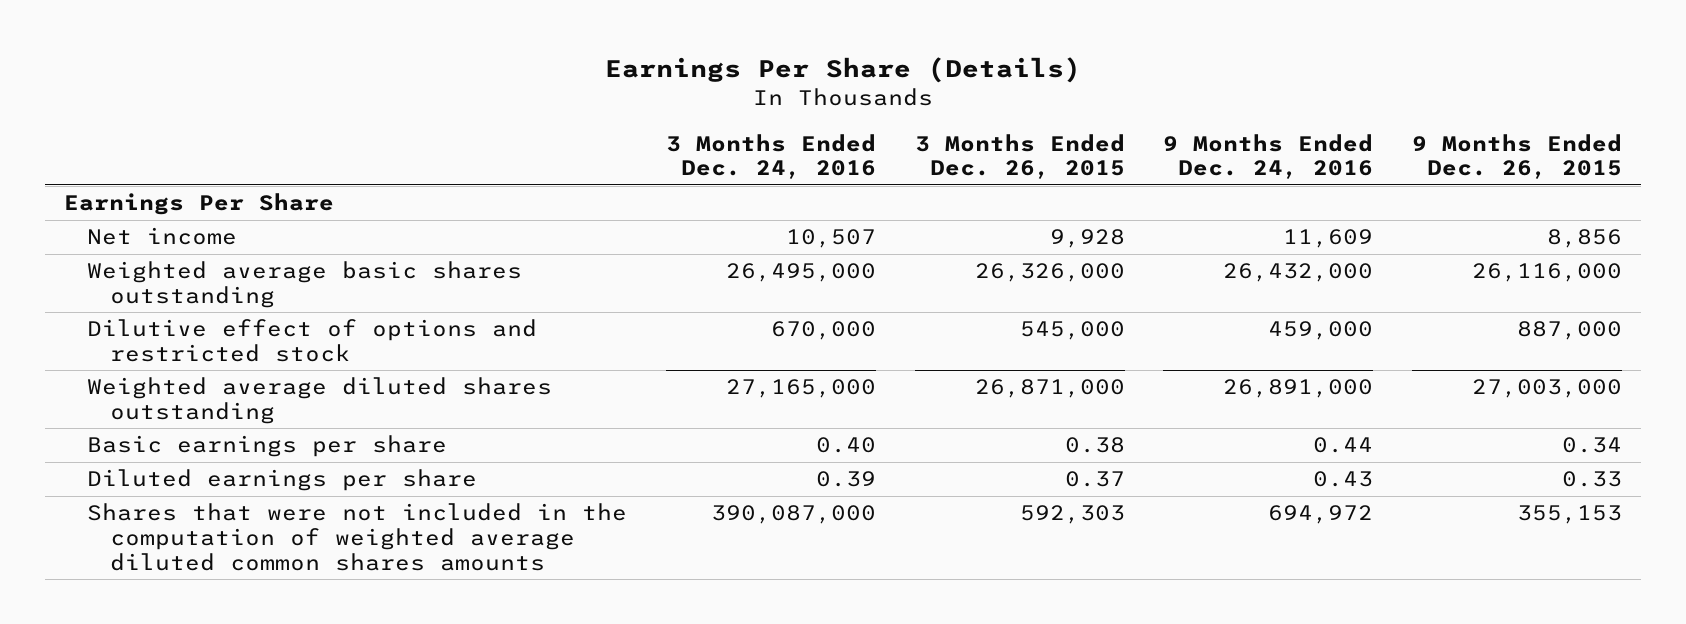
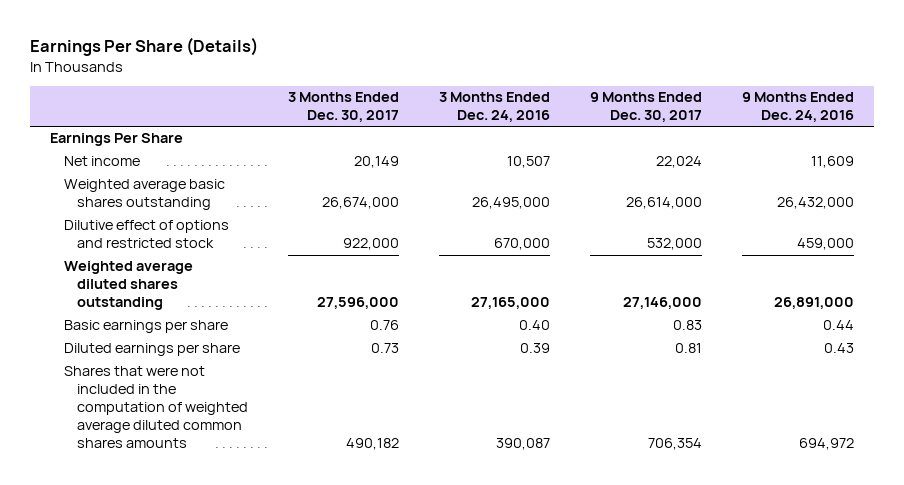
[914,133,1125,180] 3 Months Ended Dec. 26, 2015 -> none
[1411,133,1622,180] 9 Months Ended Dec. 26, 2015 -> none
none -> [288,92,400,123] 3 Months Ended Dec. 30, 2017
none -> [590,92,703,123] 9 Months Ended Dec. 30, 2017
[710,505,876,525] 390,087,000 -> [496,438,551,451] 390,087

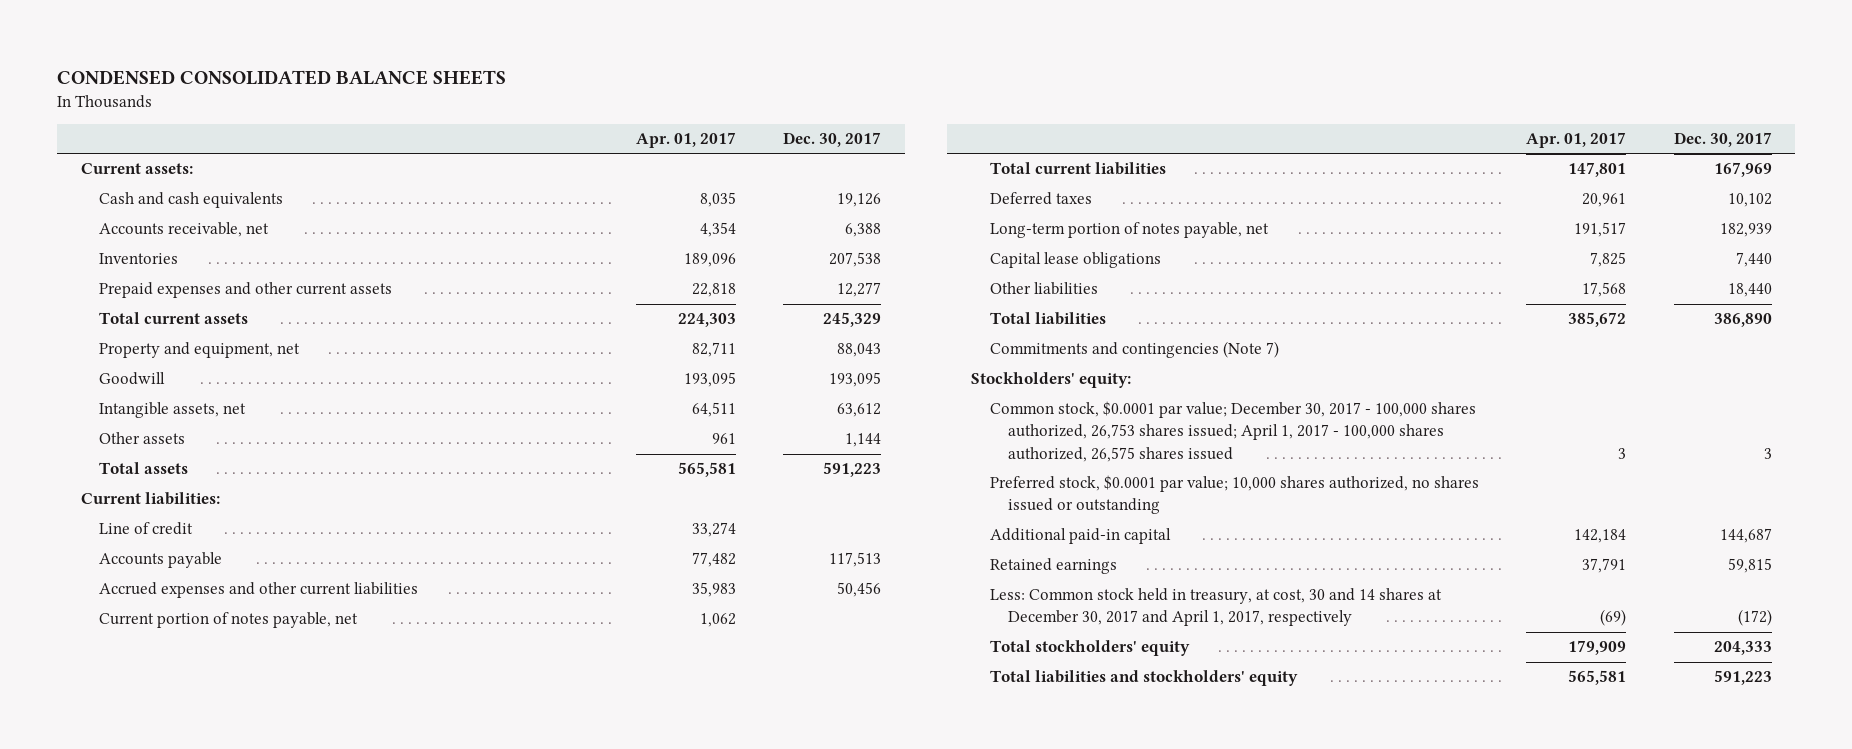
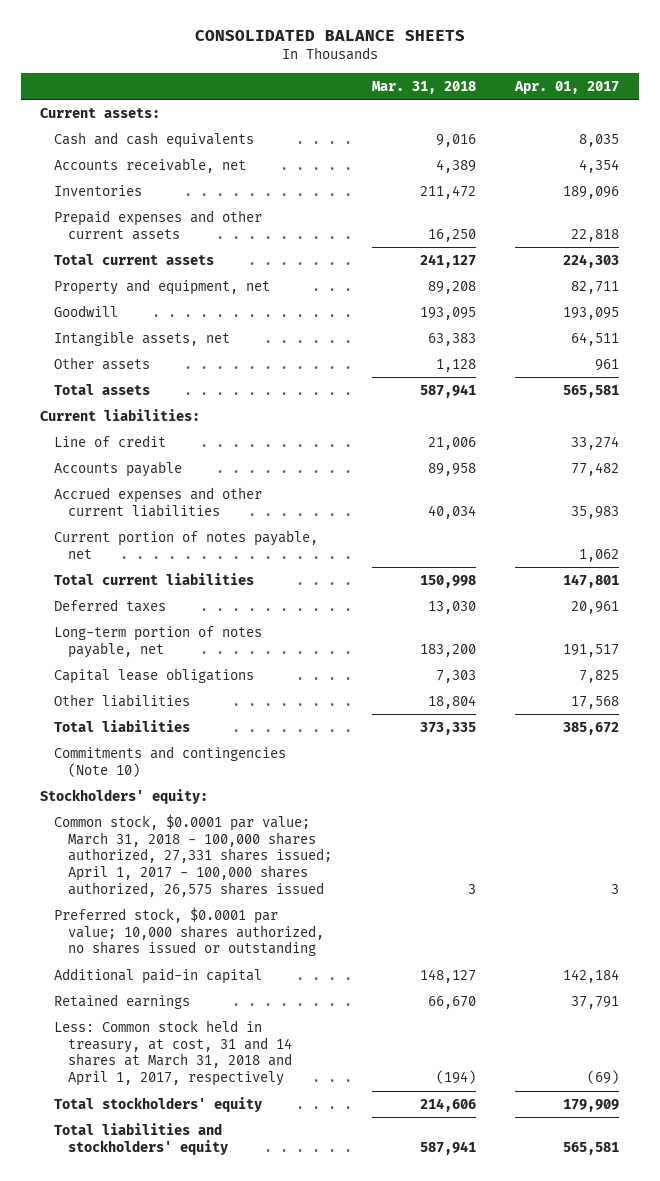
[57,69,507,85] CONDENSED CONSOLIDATED BALANCE SHEETS -> [194,30,465,42] CONSOLIDATED BALANCE SHEETS
[783,132,882,148] Dec. 30, 2017 -> none
none -> [371,80,476,94] Mar. 31, 2018
[989,341,1279,359] Commitments and contingencies (Note 7) -> [54,745,287,777] Commitments and contingencies (Note 10)
[989,401,1476,462] Common stock, $0.0001 par value; December 30, 2017 - 100,000 shares authorized, 26,753 shares issued; April 1, 2017 - 100,000 shares authorized, 26,575 shares issued -> [54,813,333,897] Common stock, $0.0001 par value; March 31, 2018 - 100,000 shares authorized, 27,331 shares issued; April 1, 2017 - 100,000 shares authorized, 26,575 shares issued
[989,588,1442,627] Less: Common stock held in treasury, at cost, 30 and 14 shares at December 30, 2017 and April 1, 2017, respectively -> [54,1019,293,1087] Less: Common stock held in treasury, at cost, 31 and 14 shares at March 31, 2018 and April 1, 2017, respectively

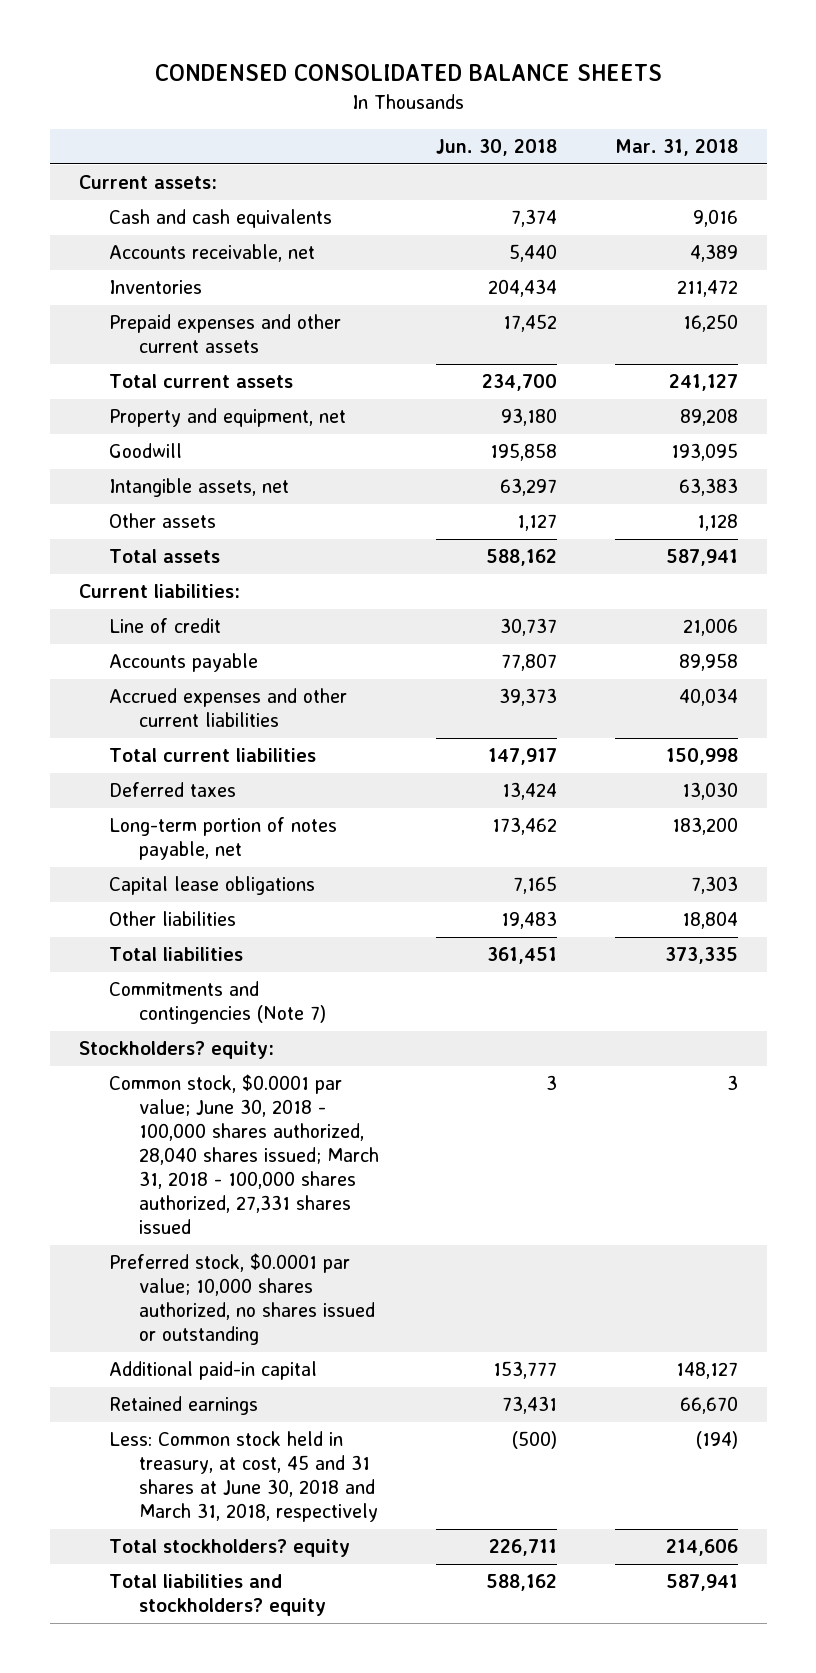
[194,30,465,42] CONSOLIDATED BALANCE SHEETS -> [155,64,663,82] CONDENSED CONSOLIDATED BALANCE SHEETS
[514,80,620,94] Apr. 01, 2017 -> none
none -> [436,139,558,157] Jun. 30, 2018
[54,529,319,559] Current portion of notes payable, net -> none
[54,745,287,777] Commitments and contingencies (Note 10) -> [108,981,326,1025] Commitments and contingencies (Note 7)
[40,788,209,804] Stockholders' equity: -> [78,1041,274,1060] Stockholders? equity:
[54,813,333,897] Common stock, $0.0001 par value; March 31, 2018 - 100,000 shares authorized, 27,331 shares issued; April 1, 2017 - 100,000 shares authorized, 26,575 shares issued -> [108,1074,379,1235] Common stock, $0.0001 par value; June 30, 2018 - 100,000 shares authorized, 28,040 shares issued; March 31, 2018 - 100,000 shares authorized, 27,331 shares issued
[54,1019,293,1087] Less: Common stock held in treasury, at cost, 31 and 14 shares at March 31, 2018 and April 1, 2017, respectively -> [108,1431,378,1523] Less: Common stock held in treasury, at cost, 45 and 31 shares at June 30, 2018 and March 31, 2018, respectively
[54,1096,263,1112] Total stockholders' equity -> [108,1539,350,1558] Total stockholders? equity
[54,1122,229,1155] Total liabilities and stockholders' equity -> [108,1574,326,1617] Total liabilities and stockholders? equity

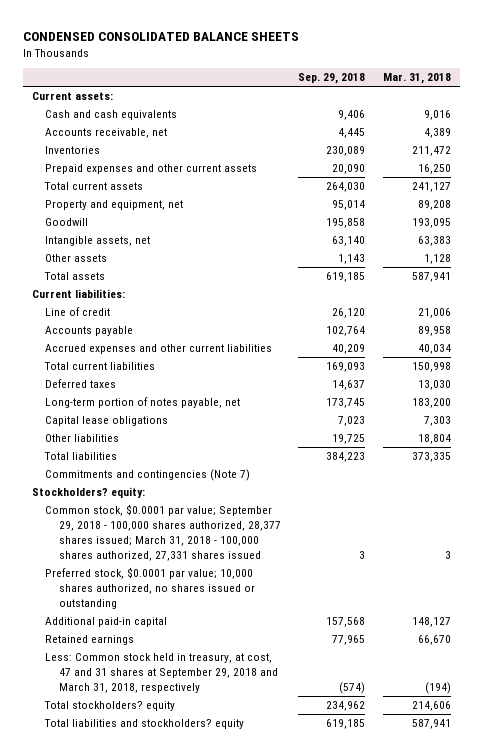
[436,139,558,157] Jun. 30, 2018 -> none
none -> [298,73,366,85] Sep. 29, 2018
[108,1074,379,1235] Common stock, $0.0001 par value; June 30, 2018 - 100,000 shares authorized, 28,040 shares issued; March 31, 2018 - 100,000 shares authorized, 27,331 shares issued -> [45,504,281,561] Common stock, $0.0001 par value; September 29, 2018 - 100,000 shares authorized, 28,377 shares issued; March 31, 2018 - 100,000 shares authorized, 27,331 shares issued
[108,1431,378,1523] Less: Common stock held in treasury, at cost, 45 and 31 shares at June 30, 2018 and March 31, 2018, respectively -> [45,653,278,694] Less: Common stock held in treasury, at cost, 47 and 31 shares at September 29, 2018 and March 31, 2018, respectively

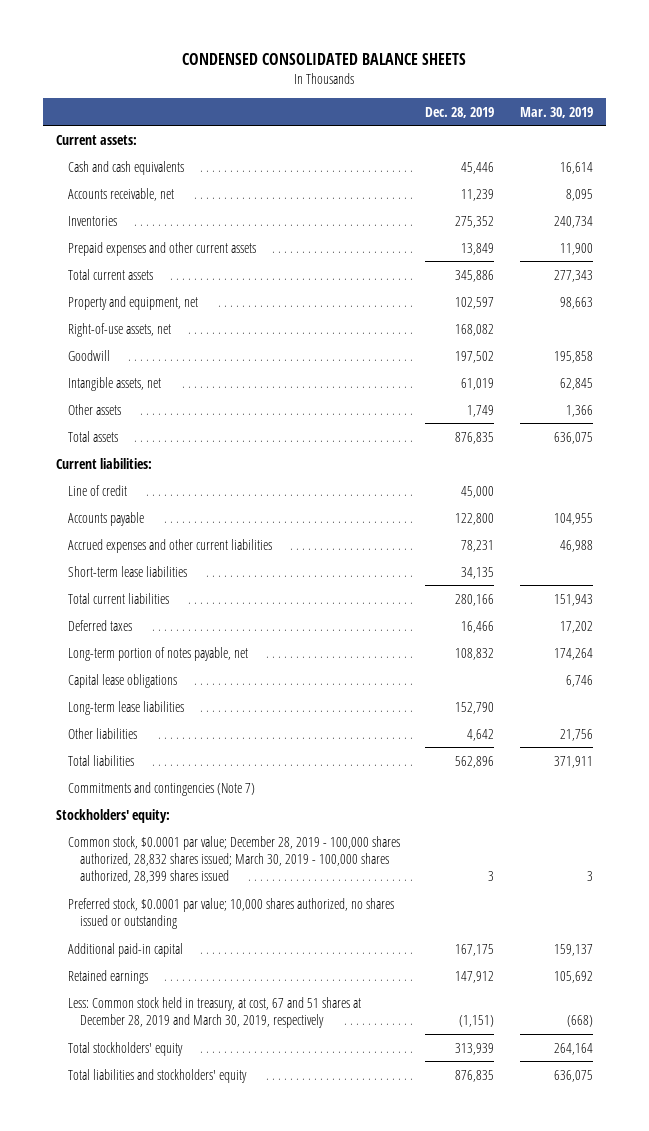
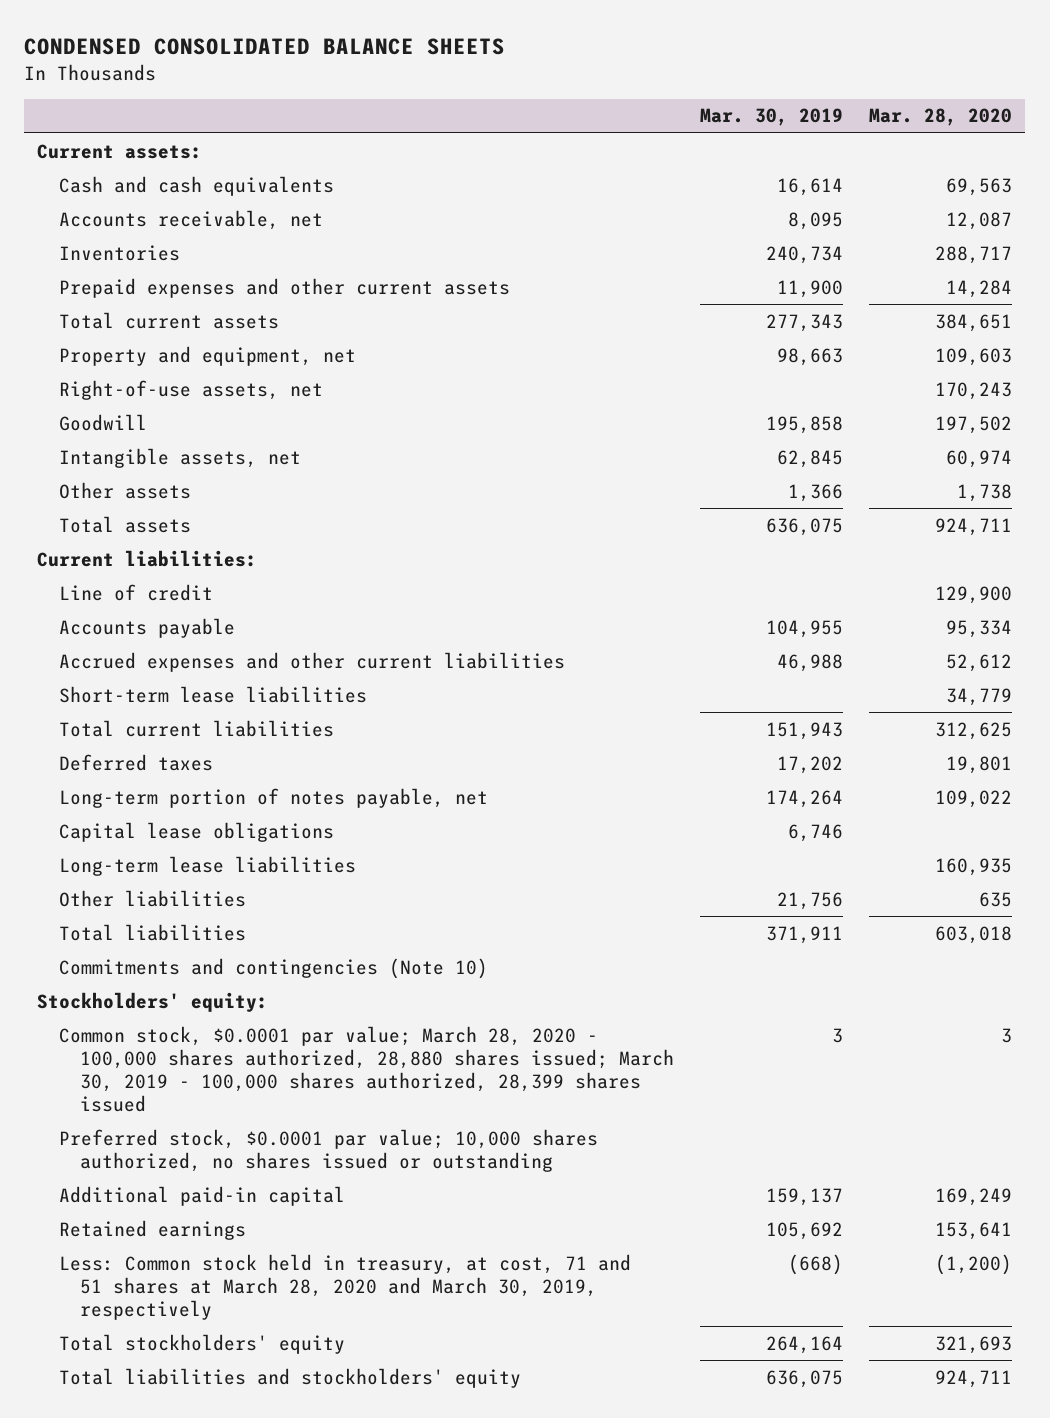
[425,106,495,118] Dec. 28, 2019 -> none
none -> [869,108,1013,127] Mar. 28, 2020
[67,781,255,796] Commitments and contingencies (Note 7) -> [58,957,488,979] Commitments and contingencies (Note 10)
[67,835,400,884] Common stock, $0.0001 par value; December 28, 2019 - 100,000 shares authorized, 28,832 shares issued; March 30, 2019 - 100,000 shares authorized, 28,399 shares issued -> [58,1025,675,1113] Common stock, $0.0001 par value; March 28, 2020 - 100,000 shares authorized, 28,880 shares issued; March 30, 2019 - 100,000 shares authorized, 28,399 shares issued
[67,996,361,1029] Less: Common stock held in treasury, at cost, 67 and 51 shares at December 28, 2019 and March 30, 2019, respectively -> [58,1253,631,1320] Less: Common stock held in treasury, at cost, 71 and 51 shares at March 28, 2020 and March 30, 2019, respectively

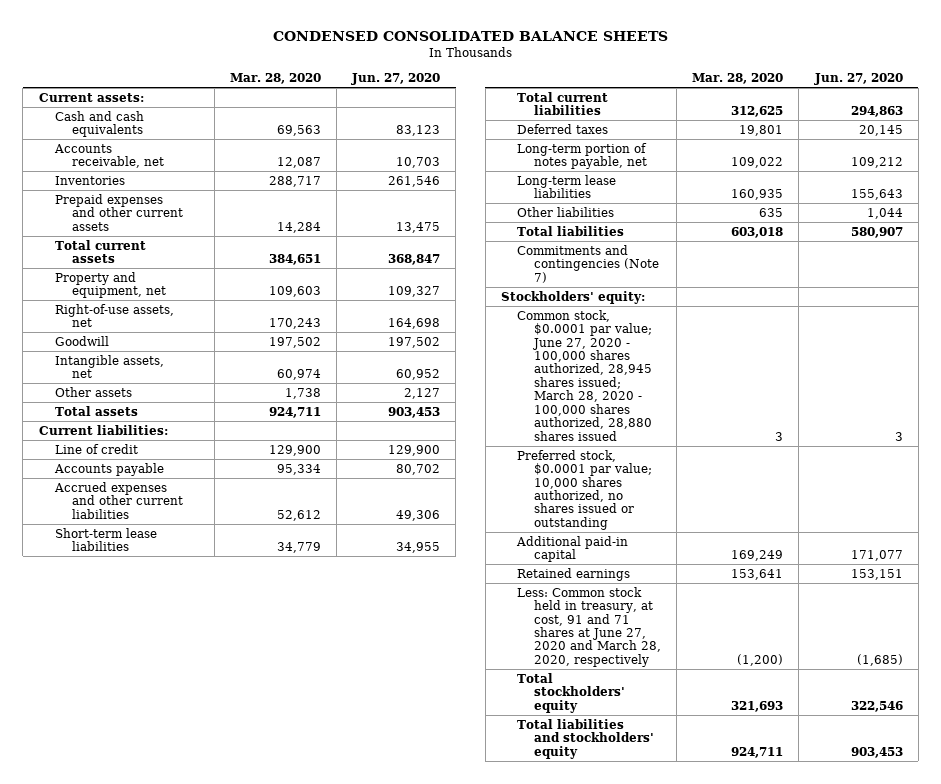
[700,108,844,127] Mar. 30, 2019 -> none
none -> [351,73,441,86] Jun. 27, 2020
[58,821,334,842] Capital lease obligations -> none
[58,957,488,979] Commitments and contingencies (Note 10) -> [517,244,659,283] Commitments and contingencies (Note 7)
[58,1025,675,1113] Common stock, $0.0001 par value; March 28, 2020 - 100,000 shares authorized, 28,880 shares issued; March 30, 2019 - 100,000 shares authorized, 28,399 shares issued -> [517,309,652,441] Common stock, $0.0001 par value; June 27, 2020 - 100,000 shares authorized, 28,945 shares issued; March 28, 2020 - 100,000 shares authorized, 28,880 shares issued
[58,1253,631,1320] Less: Common stock held in treasury, at cost, 71 and 51 shares at March 28, 2020 and March 30, 2019, respectively -> [517,586,661,667] Less: Common stock held in treasury, at cost, 91 and 71 shares at June 27, 2020 and March 28, 2020, respectively

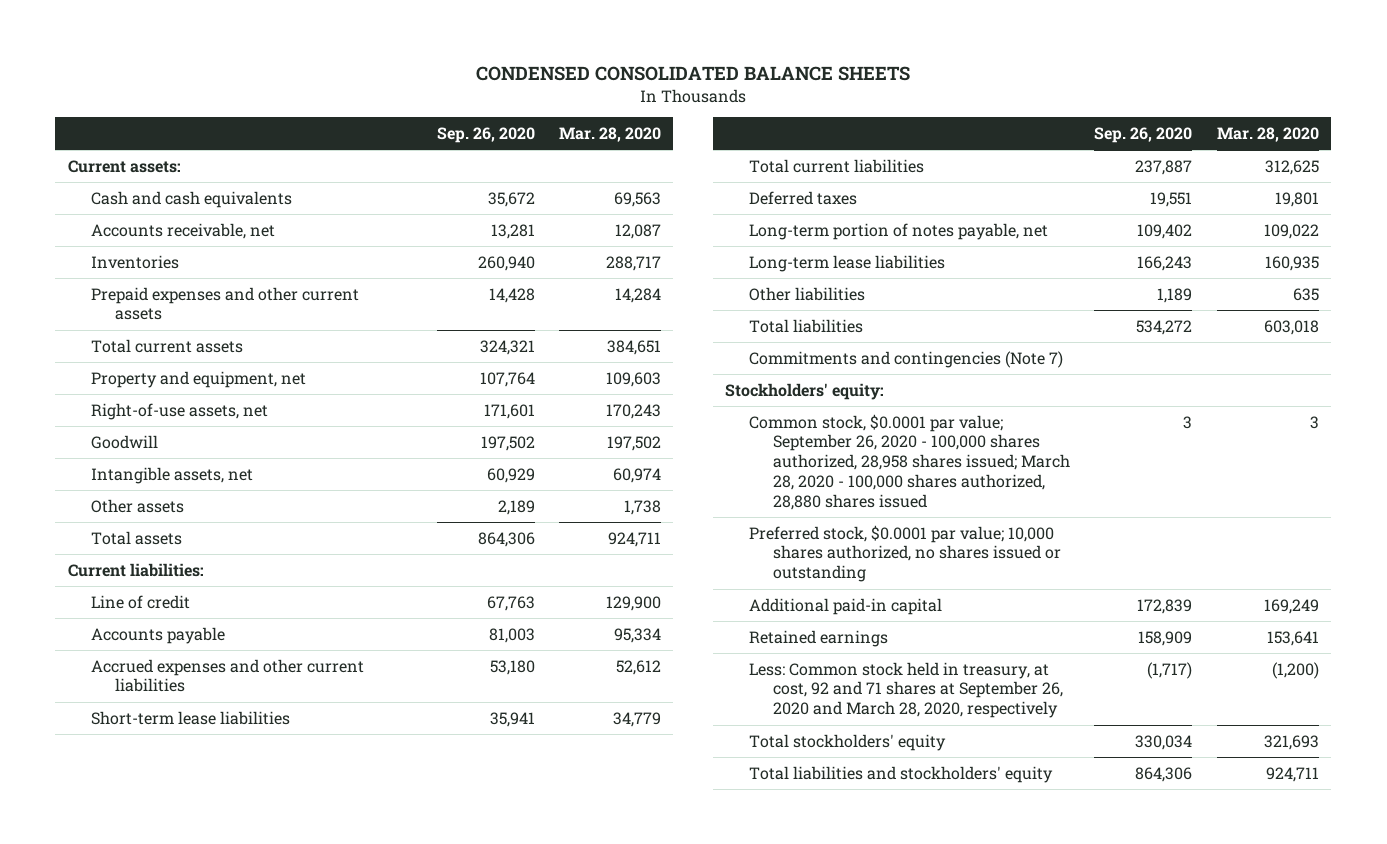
[351,73,441,86] Jun. 27, 2020 -> none
none -> [436,127,535,144] Sep. 26, 2020
[517,309,652,441] Common stock, $0.0001 par value; June 27, 2020 - 100,000 shares authorized, 28,945 shares issued; March 28, 2020 - 100,000 shares authorized, 28,880 shares issued -> [749,413,1070,510] Common stock, $0.0001 par value; September 26, 2020 - 100,000 shares authorized, 28,958 shares issued; March 28, 2020 - 100,000 shares authorized, 28,880 shares issued
[517,586,661,667] Less: Common stock held in treasury, at cost, 91 and 71 shares at June 27, 2020 and March 28, 2020, respectively -> [749,661,1063,719] Less: Common stock held in treasury, at cost, 92 and 71 shares at September 26, 2020 and March 28, 2020, respectively

